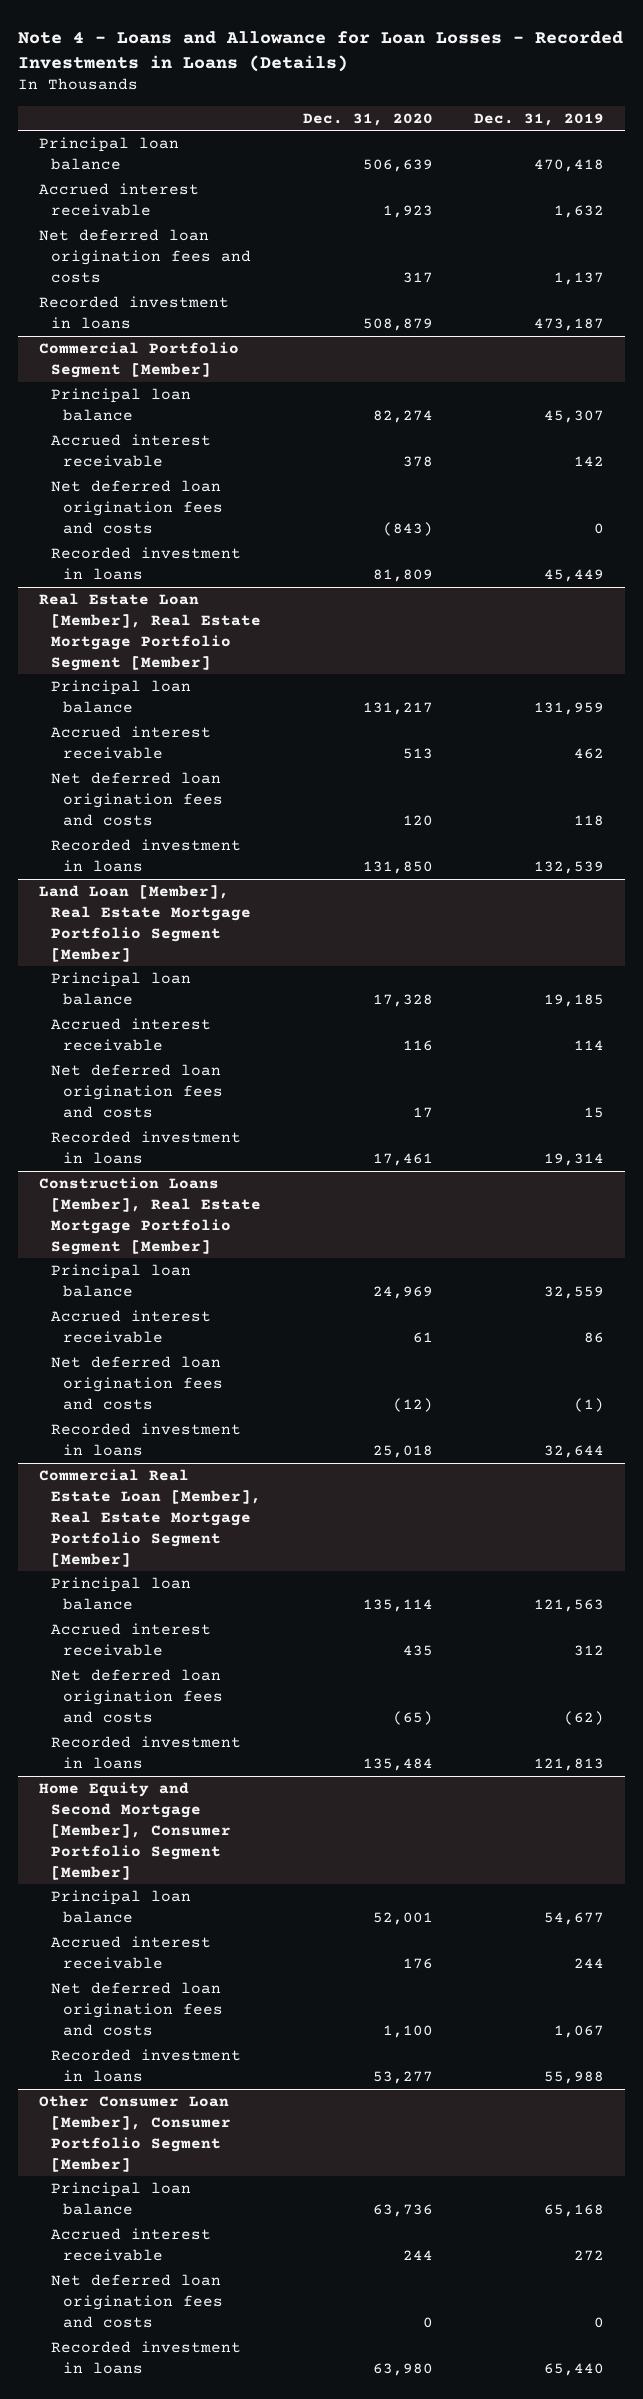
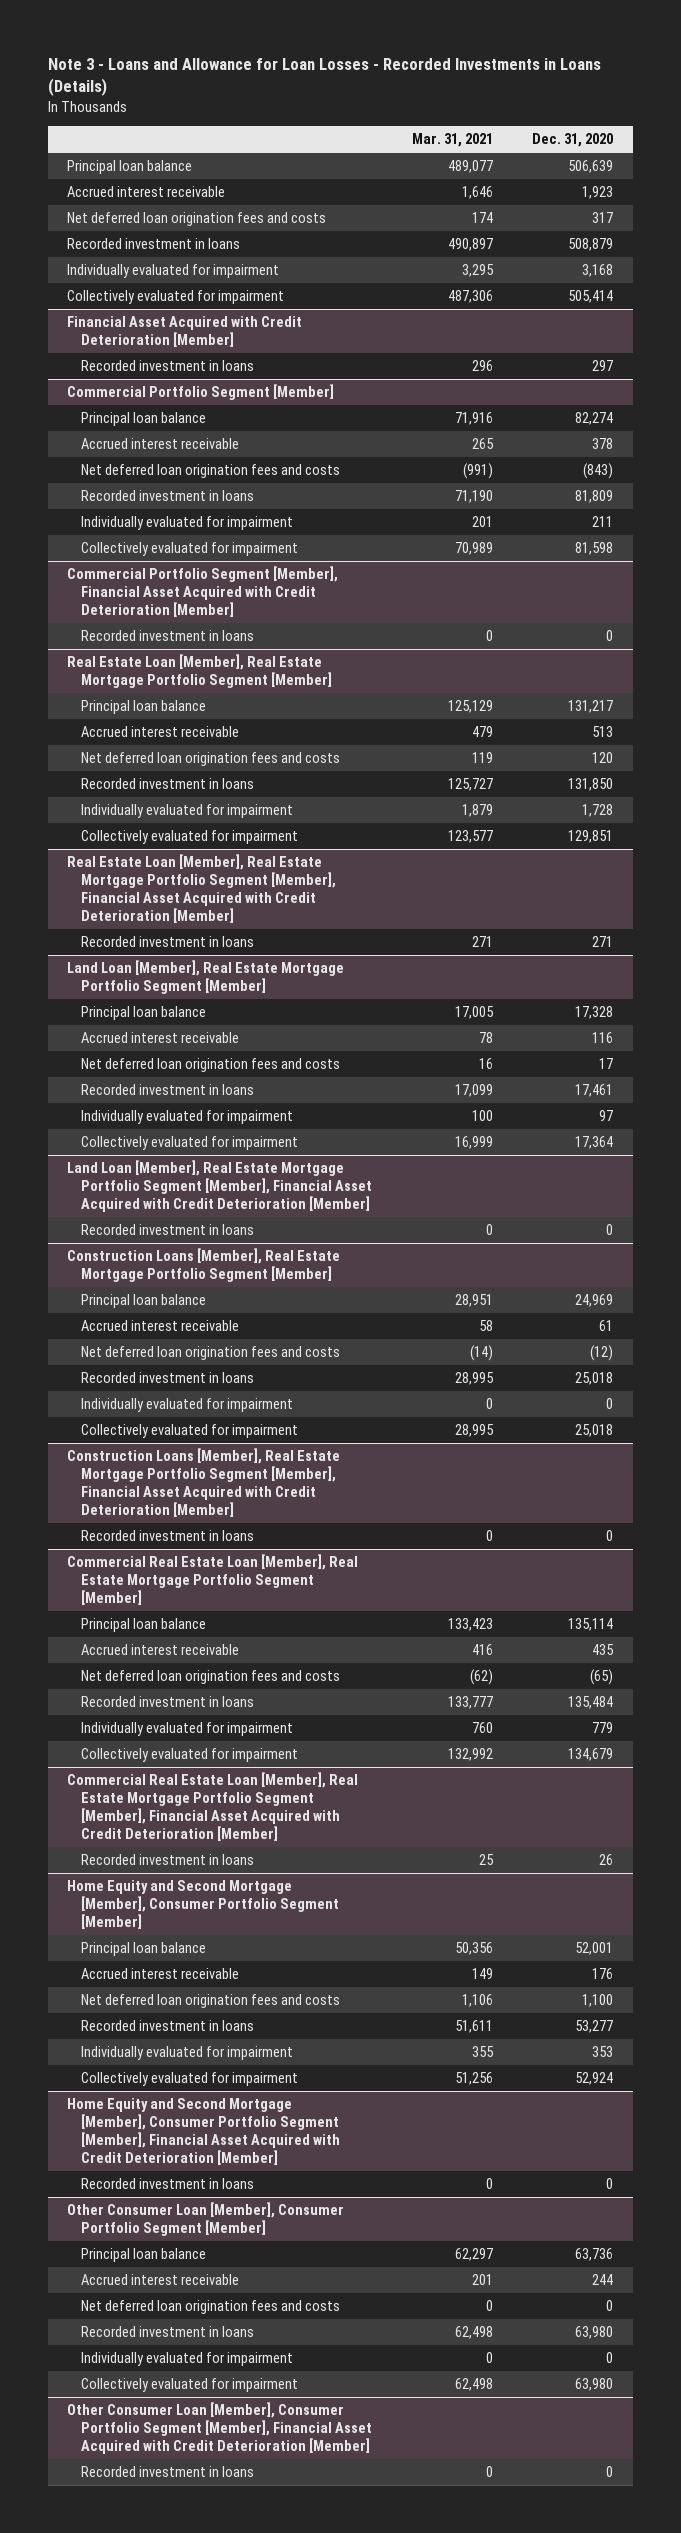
[17,30,623,72] Note 4 - Loans and Allowance for Loan Losses - Recorded Investments in Loans (Details) -> [47,57,601,97] Note 3 - Loans and Allowance for Loan Losses - Recorded Investments in Loans (Details)
[474,112,605,126] Dec. 31, 2019 -> none
none -> [411,133,493,148] Mar. 31, 2021
none -> [67,264,280,279] Individually evaluated for impairment
none -> [67,290,285,305] Collectively evaluated for impairment
none -> [67,316,303,348] Financial Asset Acquired with Credit Deterioration [Member]
none -> [80,360,254,372] Recorded investment in loans
none -> [80,516,293,531] Individually evaluated for impairment
none -> [80,542,298,557] Collectively evaluated for impairment
none -> [67,566,339,618] Commercial Portfolio Segment [Member], Financial Asset Acquired with Credit Deterioration [Member]
none -> [80,630,254,642] Recorded investment in loans
none -> [80,804,293,819] Individually evaluated for impairment
none -> [80,830,298,845] Collectively evaluated for impairment
none -> [67,854,336,923] Real Estate Loan [Member], Real Estate Mortgage Portfolio Segment [Member], Financial Asset Acquired with Credit Deterioration [Member]
none -> [80,936,254,948] Recorded investment in loans
none -> [80,1110,293,1125] Individually evaluated for impairment
none -> [80,1136,298,1151] Collectively evaluated for impairment
none -> [67,1160,372,1213] Land Loan [Member], Real Estate Mortgage Portfolio Segment [Member], Financial Asset Acquired with Credit Deterioration [Member]
none -> [80,1224,254,1236] Recorded investment in loans
none -> [80,1398,293,1413] Individually evaluated for impairment
none -> [80,1424,298,1439] Collectively evaluated for impairment
none -> [67,1448,341,1517] Construction Loans [Member], Real Estate Mortgage Portfolio Segment [Member], Financial Asset Acquired with Credit Deterioration [Member]
none -> [80,1530,254,1542] Recorded investment in loans
none -> [80,1722,293,1737] Individually evaluated for impairment
none -> [80,1748,298,1763] Collectively evaluated for impairment
none -> [67,1772,359,1841] Commercial Real Estate Loan [Member], Real Estate Mortgage Portfolio Segment [Member], Financial Asset Acquired with Credit Deterioration [Member]
none -> [80,1854,254,1866] Recorded investment in loans
none -> [80,2046,293,2061] Individually evaluated for impairment
none -> [80,2072,298,2087] Collectively evaluated for impairment
none -> [67,2098,340,2165] Home Equity and Second Mortgage [Member], Consumer Portfolio Segment [Member], Financial Asset Acquired with Credit Deterioration [Member]
none -> [80,2178,254,2190] Recorded investment in loans
none -> [80,2352,293,2367] Individually evaluated for impairment
none -> [80,2378,298,2393] Collectively evaluated for impairment
none -> [67,2402,372,2455] Other Consumer Loan [Member], Consumer Portfolio Segment [Member], Financial Asset Acquired with Credit Deterioration [Member]
none -> [80,2466,254,2478] Recorded investment in loans

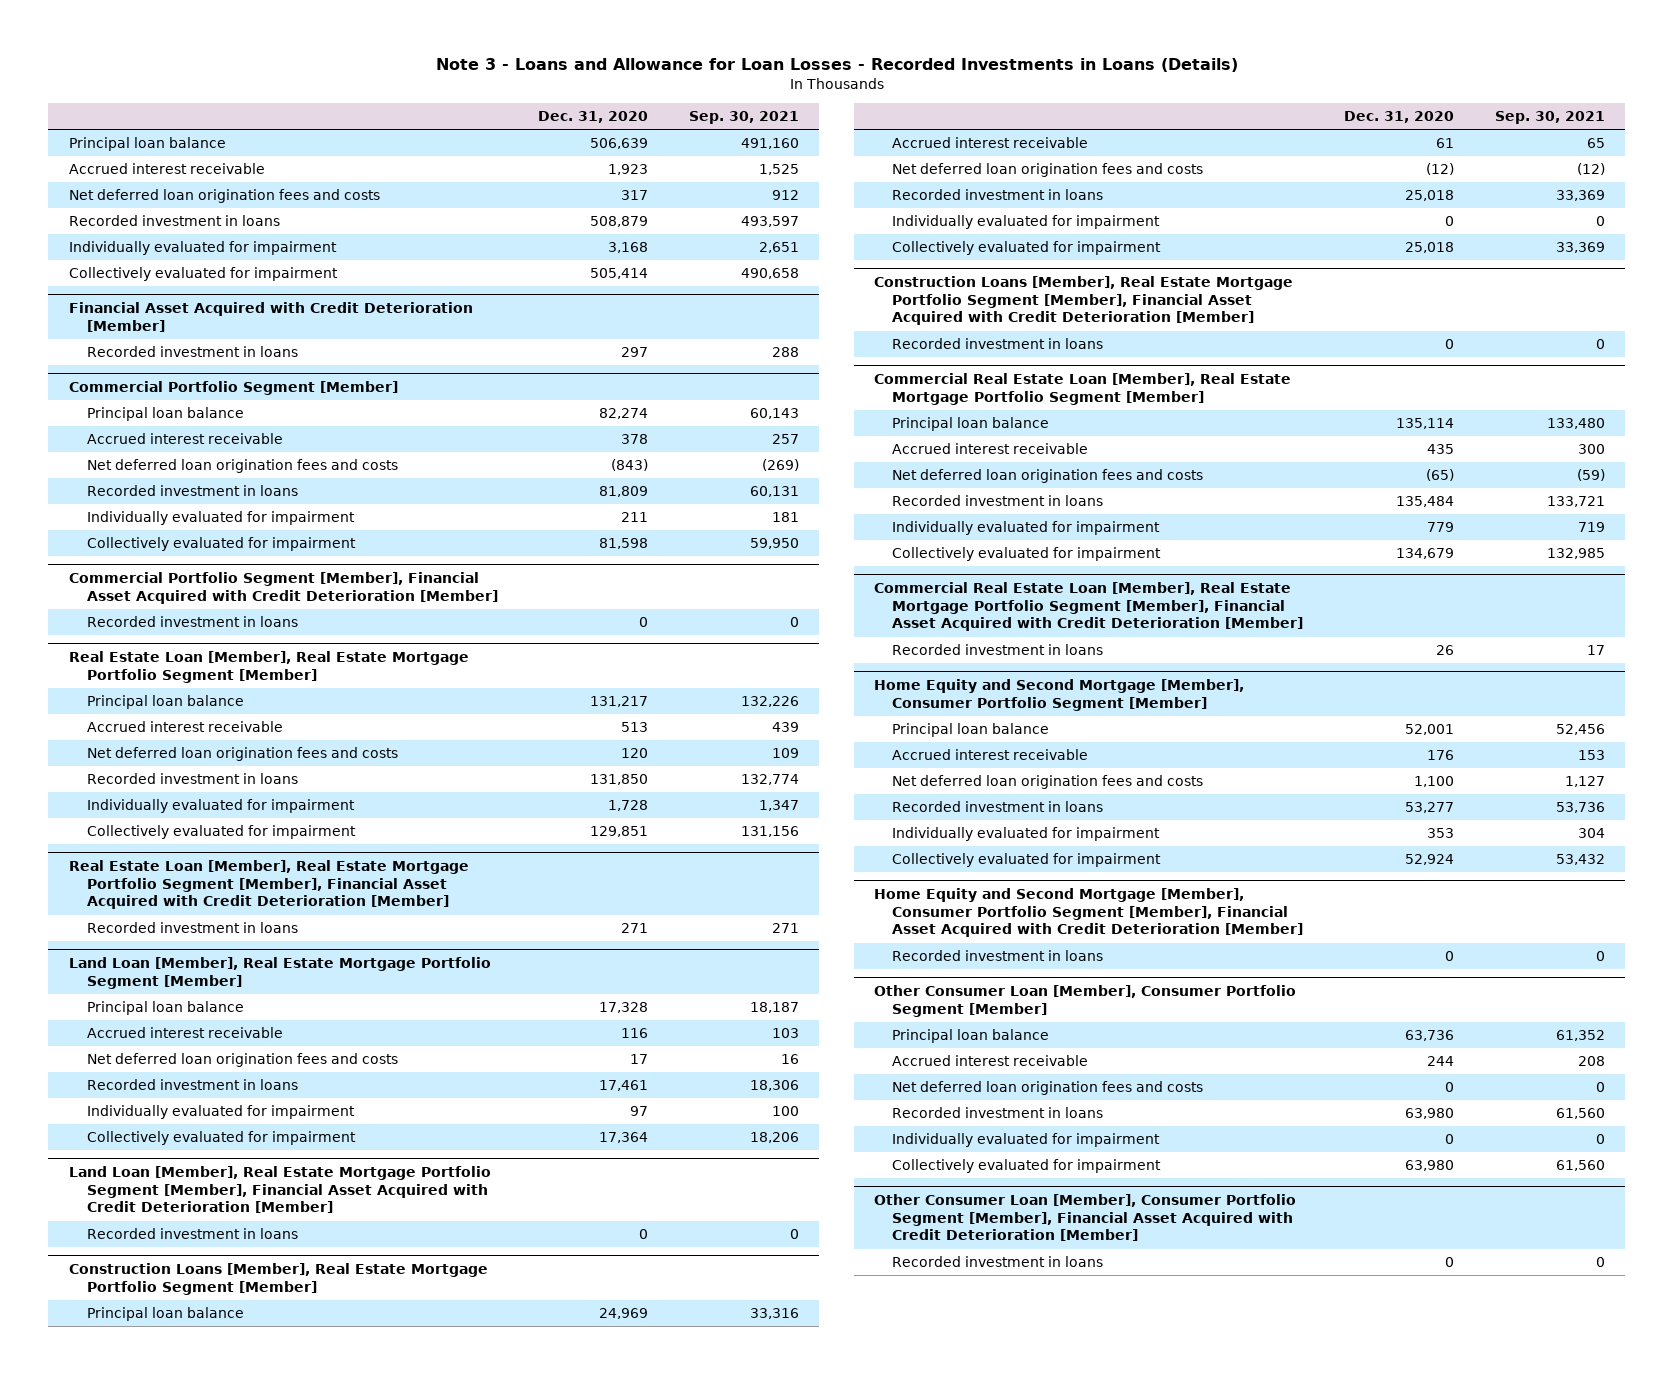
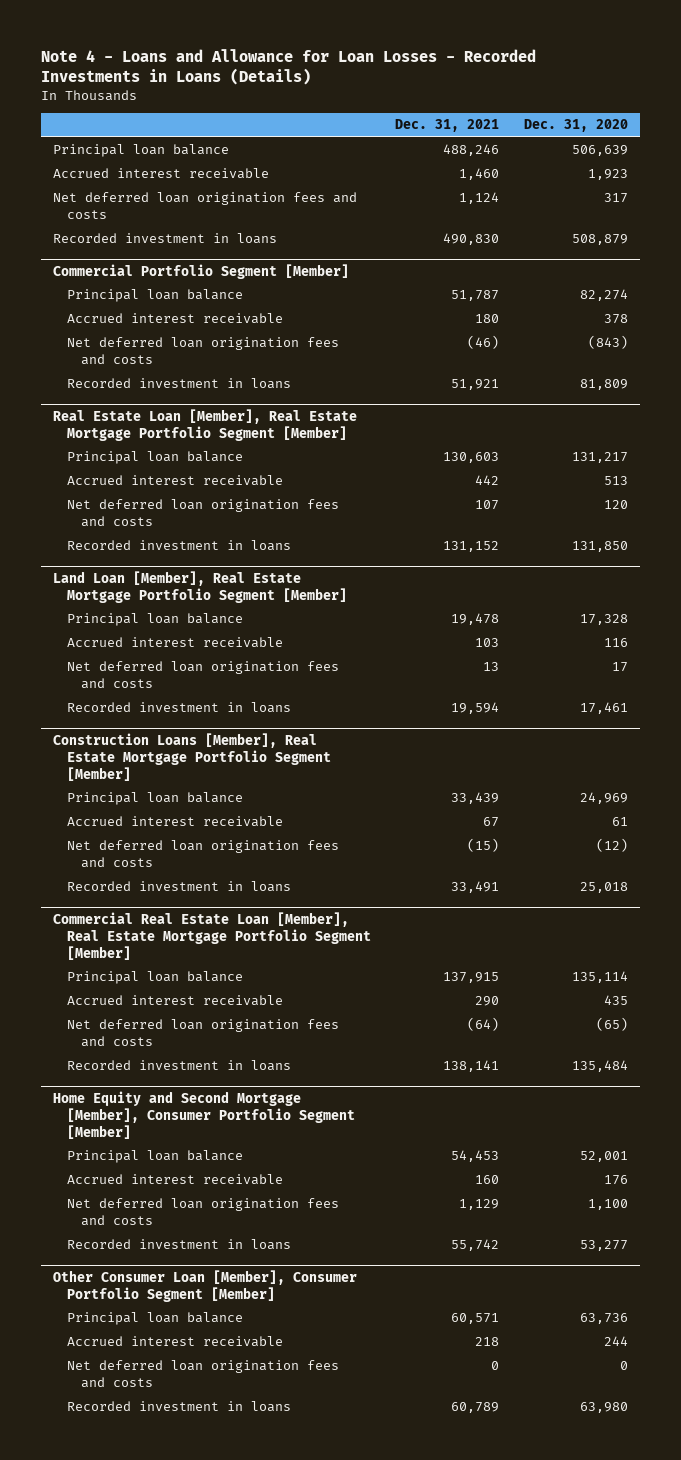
[435,58,1238,73] Note 3 - Loans and Allowance for Loan Losses - Recorded Investments in Loans (Details) -> [41,48,537,86] Note 4 - Loans and Allowance for Loan Losses - Recorded Investments in Loans (Details)
[688,111,799,125] Sep. 30, 2021 -> none
none -> [395,119,500,133] Dec. 31, 2021
[68,241,337,256] Individually evaluated for impairment -> none
[68,267,338,282] Collectively evaluated for impairment -> none
[68,302,473,332] Financial Asset Acquired with Credit Deterioration [Member] -> none
[86,346,298,358] Recorded investment in loans -> none
[86,511,355,526] Individually evaluated for impairment -> none
[86,537,356,552] Collectively evaluated for impairment -> none
[68,572,498,604] Commercial Portfolio Segment [Member], Financial Asset Acquired with Credit Deterioration [Member] -> none
[86,616,298,628] Recorded investment in loans -> none
[86,799,355,814] Individually evaluated for impairment -> none
[86,825,356,840] Collectively evaluated for impairment -> none
[68,860,469,910] Real Estate Loan [Member], Real Estate Mortgage Portfolio Segment [Member], Financial Asset Acquired with Credit Deterioration [Member] -> none
[86,922,298,934] Recorded investment in loans -> none
[86,1105,355,1120] Individually evaluated for impairment -> none
[86,1131,356,1146] Collectively evaluated for impairment -> none
[68,1166,491,1214] Land Loan [Member], Real Estate Mortgage Portfolio Segment [Member], Financial Asset Acquired with Credit Deterioration [Member] -> none
[86,1228,298,1240] Recorded investment in loans -> none
[892,215,1161,230] Individually evaluated for impairment -> none
[892,241,1162,256] Collectively evaluated for impairment -> none
[874,276,1294,326] Construction Loans [Member], Real Estate Mortgage Portfolio Segment [Member], Financial Asset Acquired with Credit Deterioration [Member] -> none
[892,338,1104,350] Recorded investment in loans -> none
[892,521,1161,536] Individually evaluated for impairment -> none
[892,547,1162,562] Collectively evaluated for impairment -> none
[874,582,1304,632] Commercial Real Estate Loan [Member], Real Estate Mortgage Portfolio Segment [Member], Financial Asset Acquired with Credit Deterioration [Member] -> none
[892,644,1104,656] Recorded investment in loans -> none
[892,827,1161,842] Individually evaluated for impairment -> none
[892,853,1162,868] Collectively evaluated for impairment -> none
[874,888,1304,938] Home Equity and Second Mortgage [Member], Consumer Portfolio Segment [Member], Financial Asset Acquired with Credit Deterioration [Member] -> none
[892,950,1104,962] Recorded investment in loans -> none
[892,1133,1161,1148] Individually evaluated for impairment -> none
[892,1159,1162,1174] Collectively evaluated for impairment -> none
[874,1194,1297,1242] Other Consumer Loan [Member], Consumer Portfolio Segment [Member], Financial Asset Acquired with Credit Deterioration [Member] -> none
[892,1256,1104,1268] Recorded investment in loans -> none

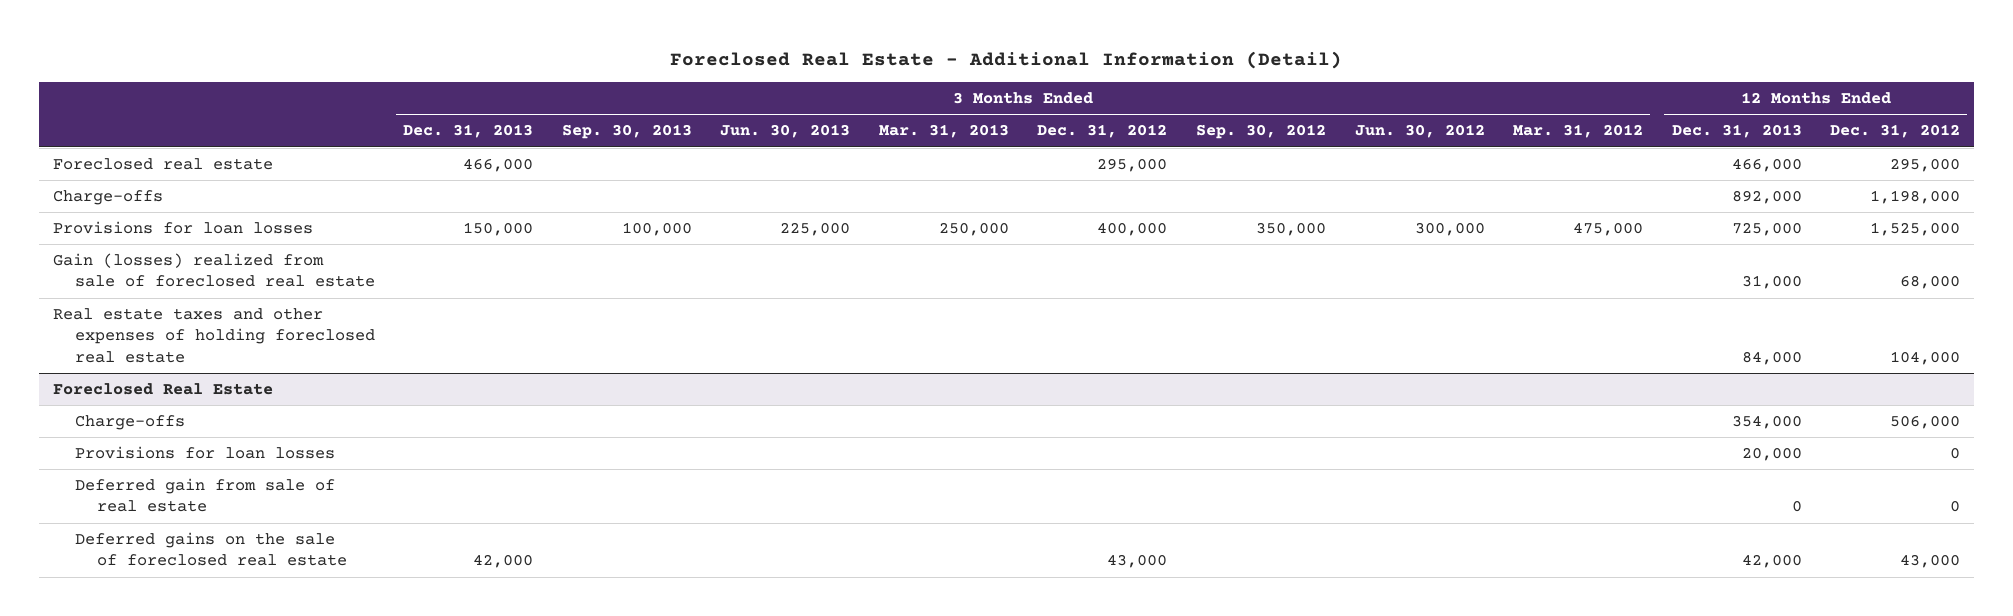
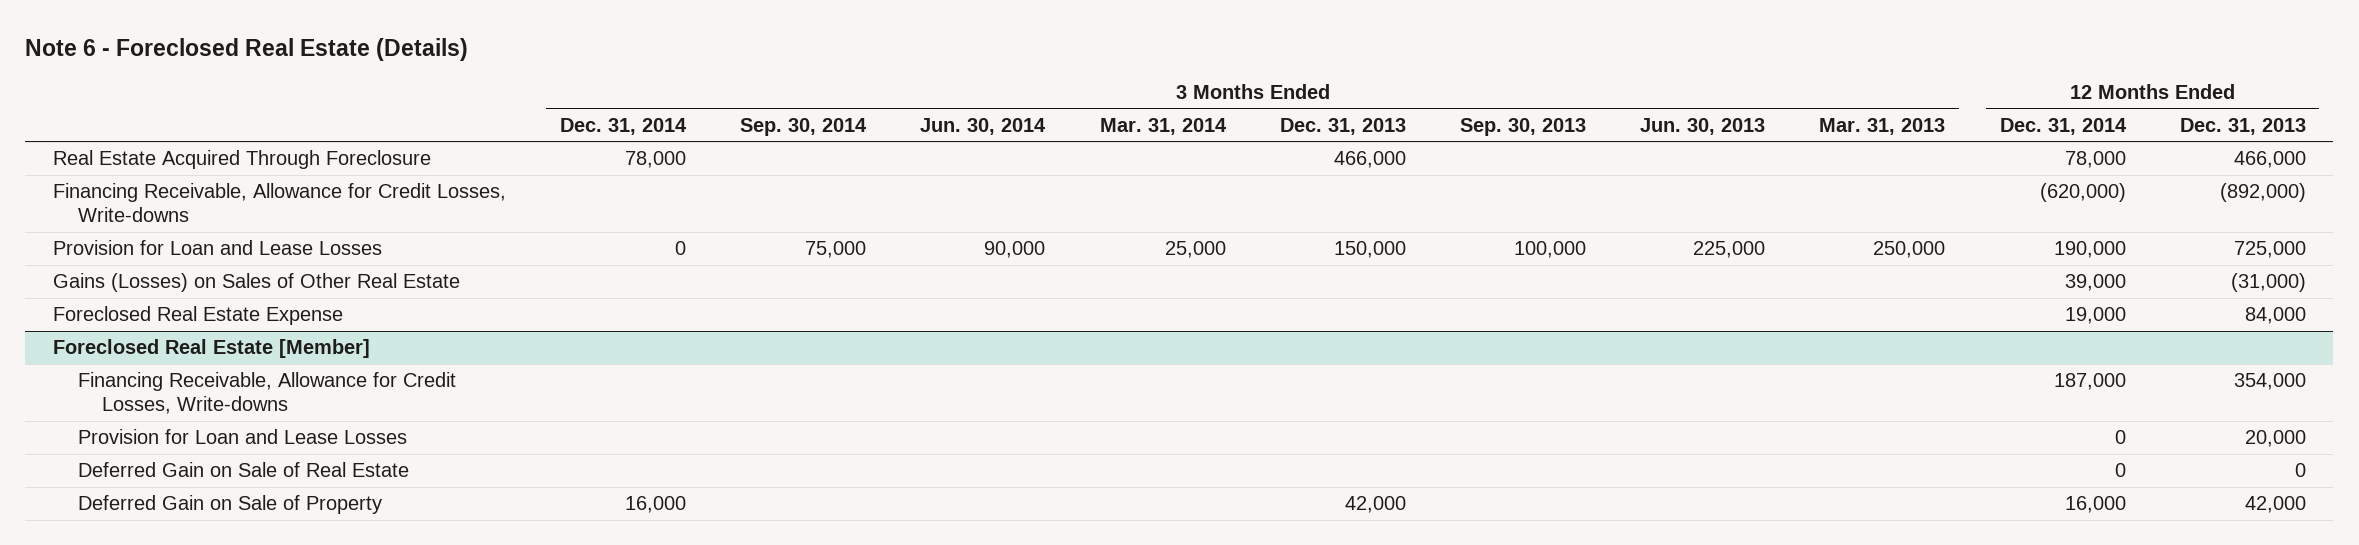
[670,50,1343,69] Foreclosed Real Estate - Additional Information (Detail) -> [25,38,469,62] Note 6 - Foreclosed Real Estate (Details)
[1037,124,1168,139] Dec. 31, 2012 -> none
[1195,124,1326,140] Sep. 30, 2012 -> none
[1354,124,1485,139] Jun. 30, 2012 -> none
[1513,124,1644,139] Mar. 31, 2012 -> none
[1830,124,1961,139] Dec. 31, 2012 -> none
none -> [559,117,687,135] Dec. 31, 2014
none -> [740,117,868,136] Sep. 30, 2014
none -> [920,117,1047,135] Jun. 30, 2014
none -> [1099,117,1227,135] Mar. 31, 2014
none -> [1999,117,2127,135] Dec. 31, 2014
[52,190,163,206] Charge-offs -> none
[52,158,273,171] Foreclosed real estate -> [52,150,431,170] Real Estate Acquired Through Foreclosure
none -> [52,183,506,223] Financing Receivable, Allowance for Credit Losses, Write-downs
[52,221,313,235] Provisions for loan losses -> [52,240,382,256] Provision for Loan and Lease Losses
[52,253,375,288] Gain (losses) realized from sale of foreclosed real estate -> [52,273,460,293] Gains (Losses) on Sales of Other Real Estate
[1741,275,1802,290] 31,000 -> [2230,273,2306,293] (31,000)
[52,308,375,363] Real estate taxes and other expenses of holding foreclosed real estate -> [52,306,343,326] Foreclosed Real Estate Expense
[52,383,273,396] Foreclosed Real Estate -> [52,339,370,359] Foreclosed Real Estate [Member]
[74,415,185,431] Charge-offs -> [77,372,456,415] Financing Receivable, Allowance for Credit Losses, Write-downs
[74,446,335,460] Provisions for loan losses -> [77,429,407,445] Provision for Loan and Lease Losses
[74,478,335,513] Deferred gain from sale of real estate -> [77,462,409,478] Deferred Gain on Sale of Real Estate
[74,532,347,567] Deferred gains on the sale of foreclosed real estate -> [77,495,382,515] Deferred Gain on Sale of Property

